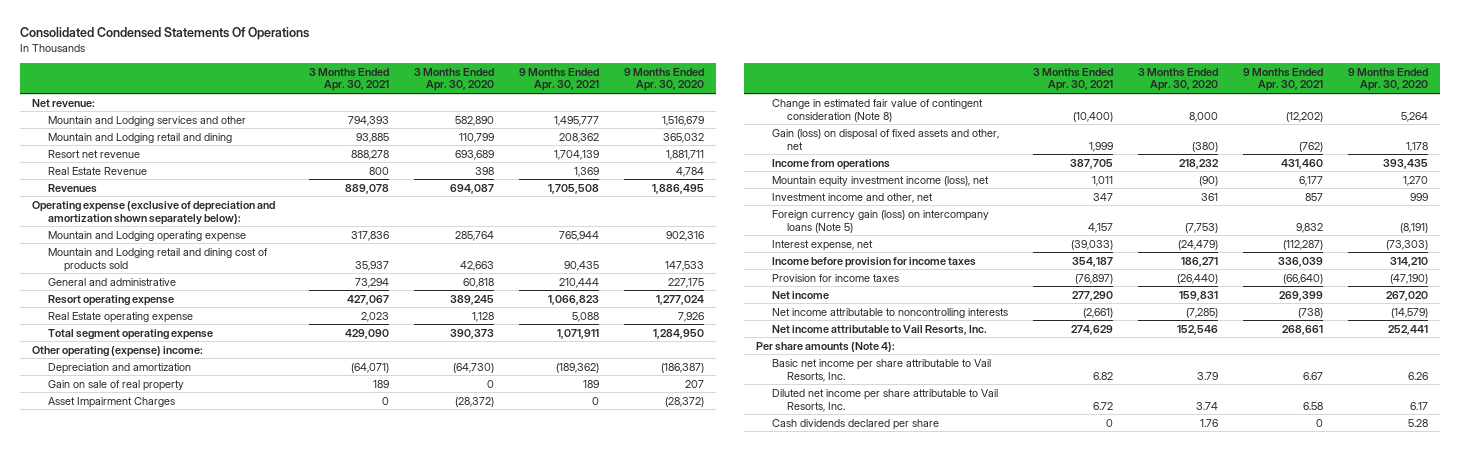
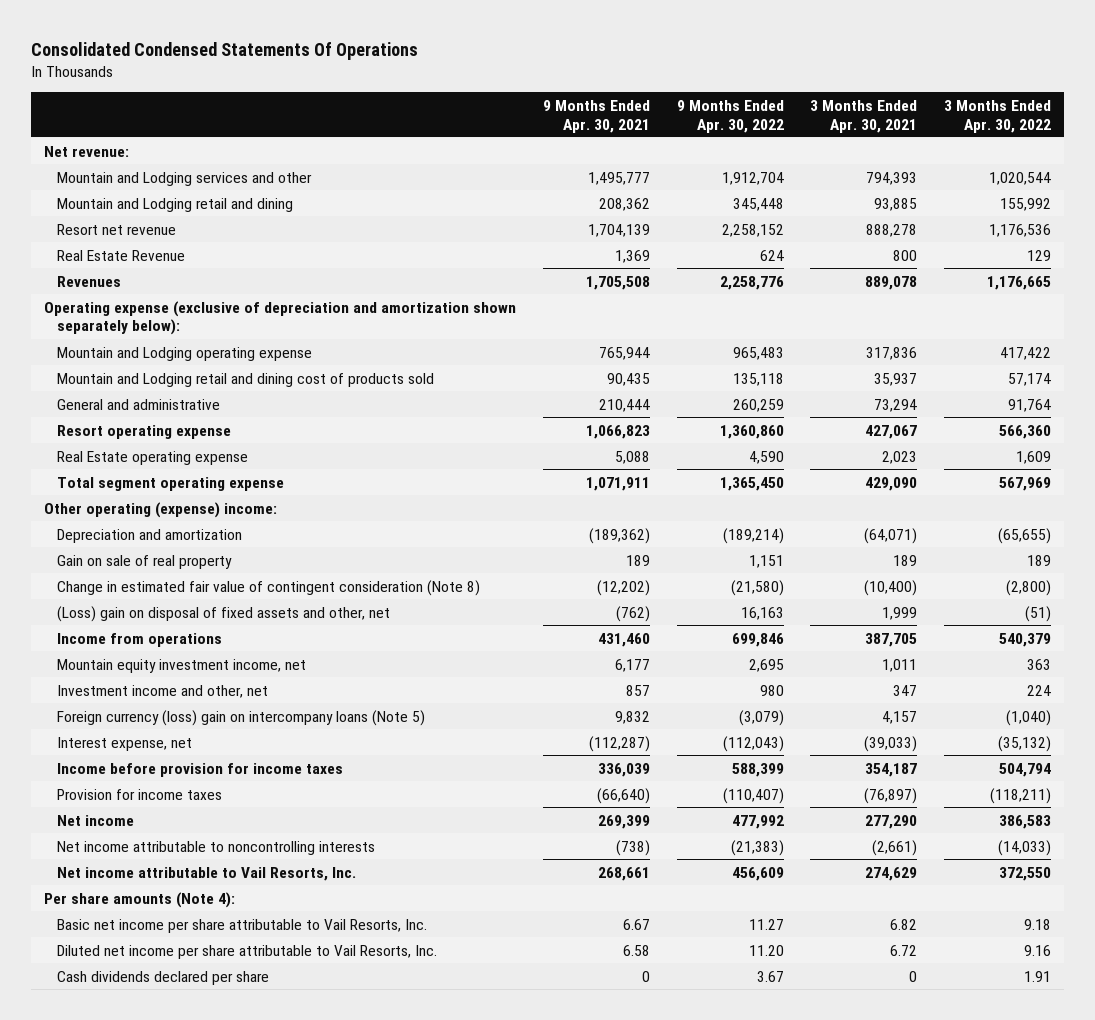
[413,67,494,92] 3 Months Ended Apr. 30, 2020 -> none
[623,67,704,92] 9 Months Ended Apr. 30, 2020 -> none
none -> [676,100,784,133] 9 Months Ended Apr. 30, 2022
none -> [943,100,1051,133] 3 Months Ended Apr. 30, 2022
[48,396,176,408] Asset Impairment Charges -> none
[771,128,999,150] Gain (loss) on disposal of fixed assets and other, net -> [57,605,391,622] (Loss) gain on disposal of fixed assets and other, net
[771,175,989,187] Mountain equity investment income (loss), net -> [57,658,307,673] Mountain equity investment income, net
[771,209,989,233] Foreign currency gain (loss) on intercompany loans (Note 5) -> [57,709,426,726] Foreign currency (loss) gain on intercompany loans (Note 5)

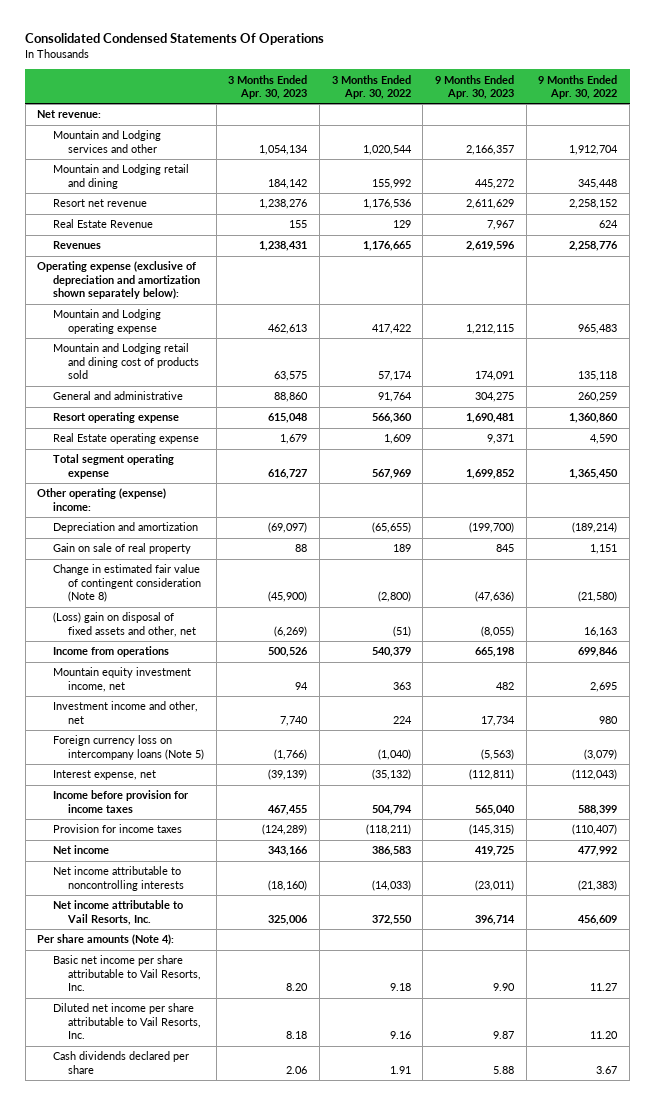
[543,100,651,133] 9 Months Ended Apr. 30, 2021 -> none
[810,100,918,133] 3 Months Ended Apr. 30, 2021 -> none
none -> [228,74,308,100] 3 Months Ended Apr. 30, 2023
none -> [435,74,515,100] 9 Months Ended Apr. 30, 2023
[57,709,426,726] Foreign currency (loss) gain on intercompany loans (Note 5) -> [52,735,204,760] Foreign currency loss on intercompany loans (Note 5)

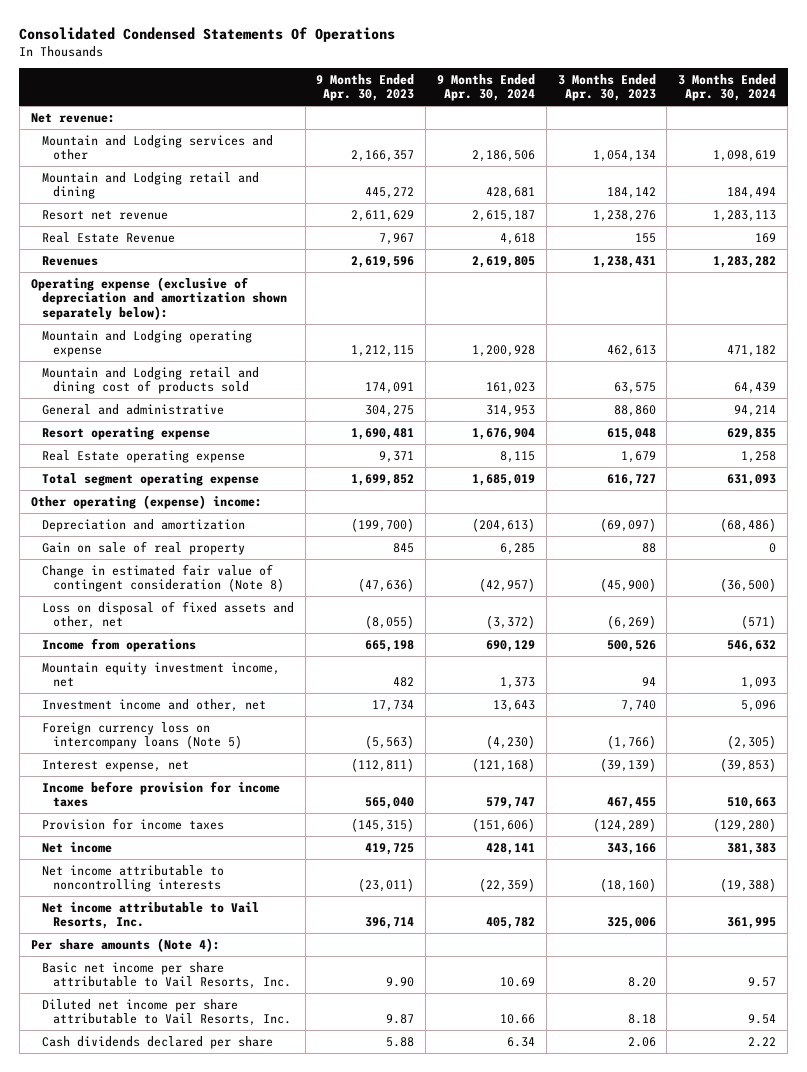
[331,74,411,100] 3 Months Ended Apr. 30, 2022 -> none
[538,74,618,100] 9 Months Ended Apr. 30, 2022 -> none
none -> [437,73,536,102] 9 Months Ended Apr. 30, 2024
none -> [678,73,777,102] 3 Months Ended Apr. 30, 2024
[52,612,196,637] (Loss) gain on disposal of fixed assets and other, net -> [41,600,294,630] Loss on disposal of fixed assets and other, net

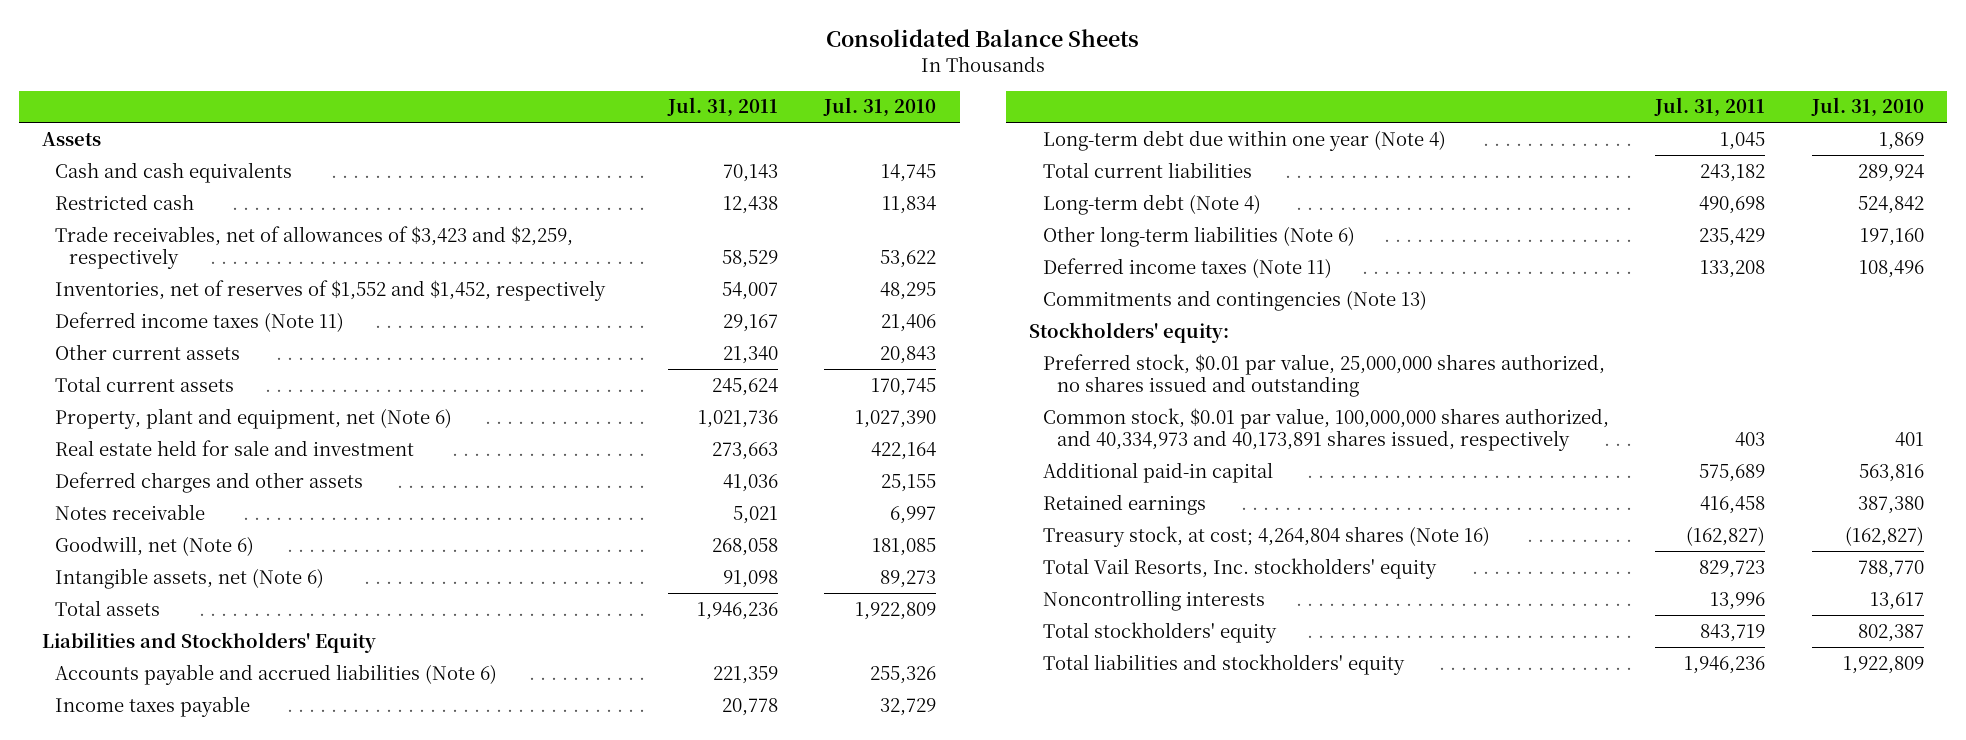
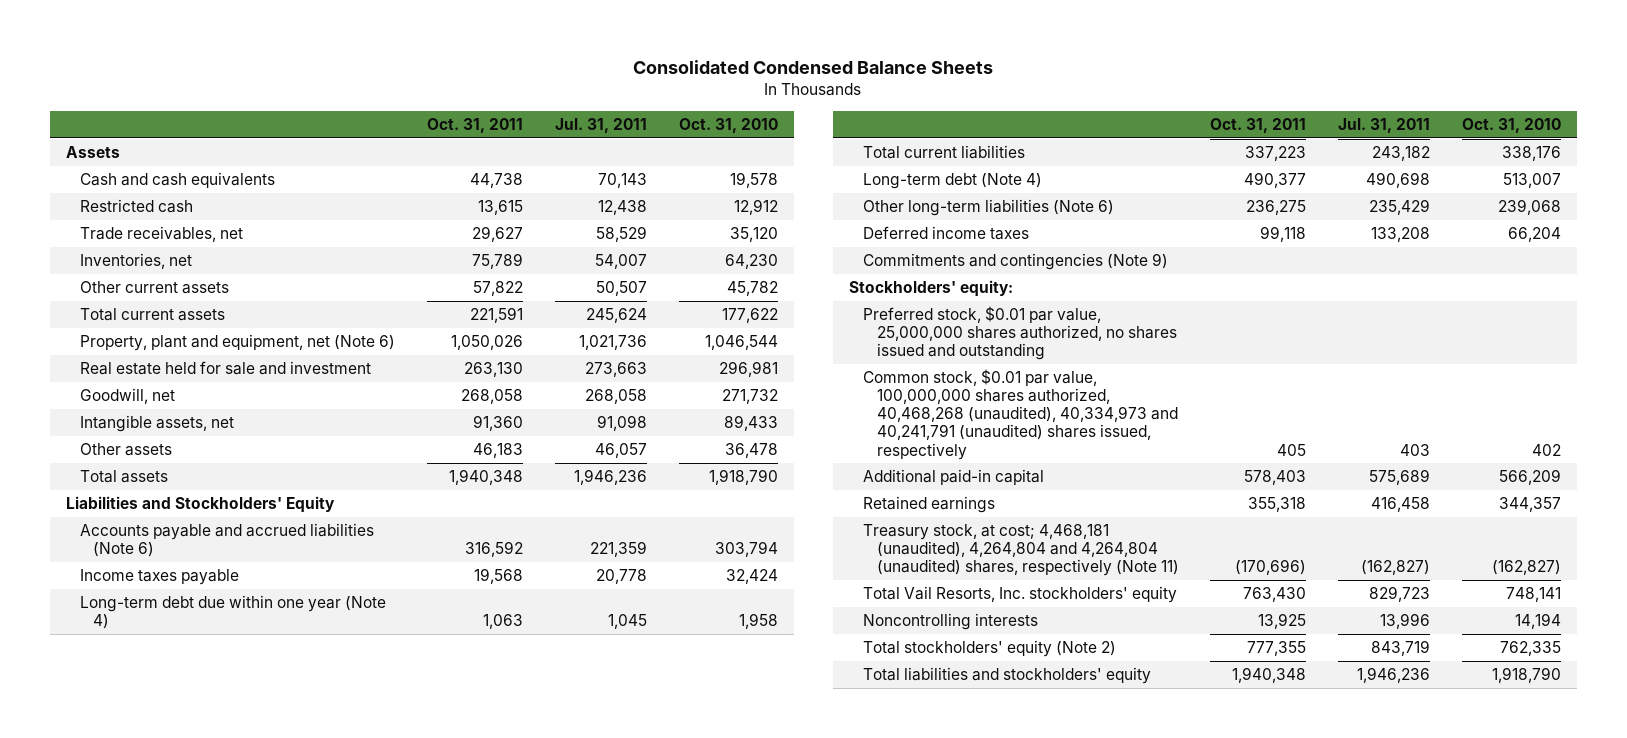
[825,29,1139,48] Consolidated Balance Sheets -> [633,60,994,75] Consolidated Condensed Balance Sheets
[823,97,937,118] Jul. 31, 2010 -> none
none -> [427,118,524,134] Oct. 31, 2011
none -> [679,118,779,134] Oct. 31, 2010
[55,311,345,332] Deferred income taxes (Note 11) -> none
[55,225,574,269] Trade receivables, net of allowances of $3,423 and $2,259, respectively -> [79,226,243,243] Trade receivables, net
[55,279,607,301] Inventories, net of reserves of $1,552 and $1,452, respectively -> [79,253,192,270] Inventories, net
[722,345,778,364] 21,340 -> [596,281,648,297] 50,507
[55,471,364,493] Deferred charges and other assets -> none
[55,503,206,520] Notes receivable -> none
[55,535,255,556] Goodwill, net (Note 6) -> [79,388,175,405] Goodwill, net
[55,567,325,589] Intangible assets, net (Note 6) -> [79,415,234,433] Intangible assets, net
none -> [79,443,172,457] Other assets
[1042,257,1332,278] Deferred income taxes (Note 11) -> [862,226,1029,241] Deferred income taxes
[1042,289,1427,311] Commitments and contingencies (Note 13) -> [862,253,1168,271] Commitments and contingencies (Note 9)
[1042,407,1609,451] Common stock, $0.01 par value, 100,000,000 shares authorized, and 40,334,973 and 40,173,891 shares issued, respectively -> [862,369,1178,460] Common stock, $0.01 par value, 100,000,000 shares authorized, 40,468,268 (unaudited), 40,334,973 and 40,241,791 (unaudited) shares issued, respectively
[1042,525,1490,547] Treasury stock, at cost; 4,264,804 shares (Note 16) -> [862,524,1179,577] Treasury stock, at cost; 4,468,181 (unaudited), 4,264,804 and 4,264,804 (unaudited) shares, respectively (Note 11)
[1042,621,1277,643] Total stockholders' equity -> [862,640,1116,658] Total stockholders' equity (Note 2)

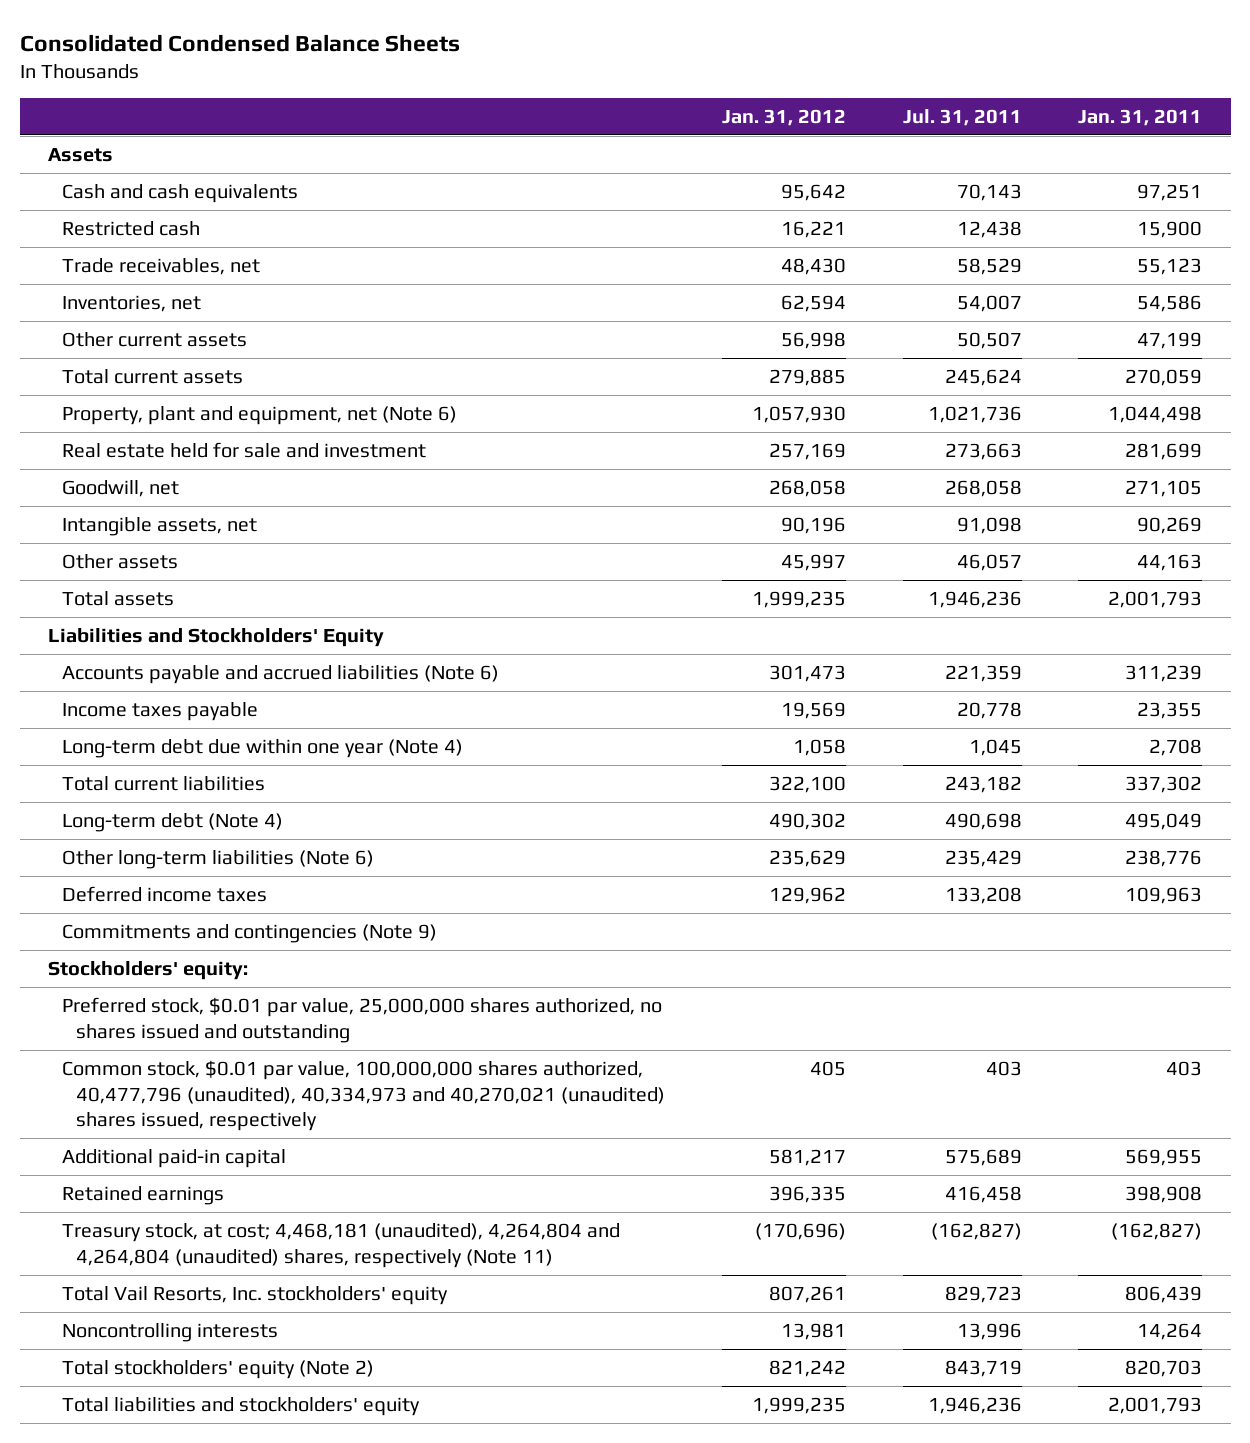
[427,118,524,134] Oct. 31, 2011 -> none
[679,118,779,134] Oct. 31, 2010 -> none
none -> [722,108,847,126] Jan. 31, 2012
none -> [1078,108,1203,126] Jan. 31, 2011
[862,369,1178,460] Common stock, $0.01 par value, 100,000,000 shares authorized, 40,468,268 (unaudited), 40,334,973 and 40,241,791 (unaudited) shares issued, respectively -> [62,1060,666,1132] Common stock, $0.01 par value, 100,000,000 shares authorized, 40,477,796 (unaudited), 40,334,973 and 40,270,021 (unaudited) shares issued, respectively

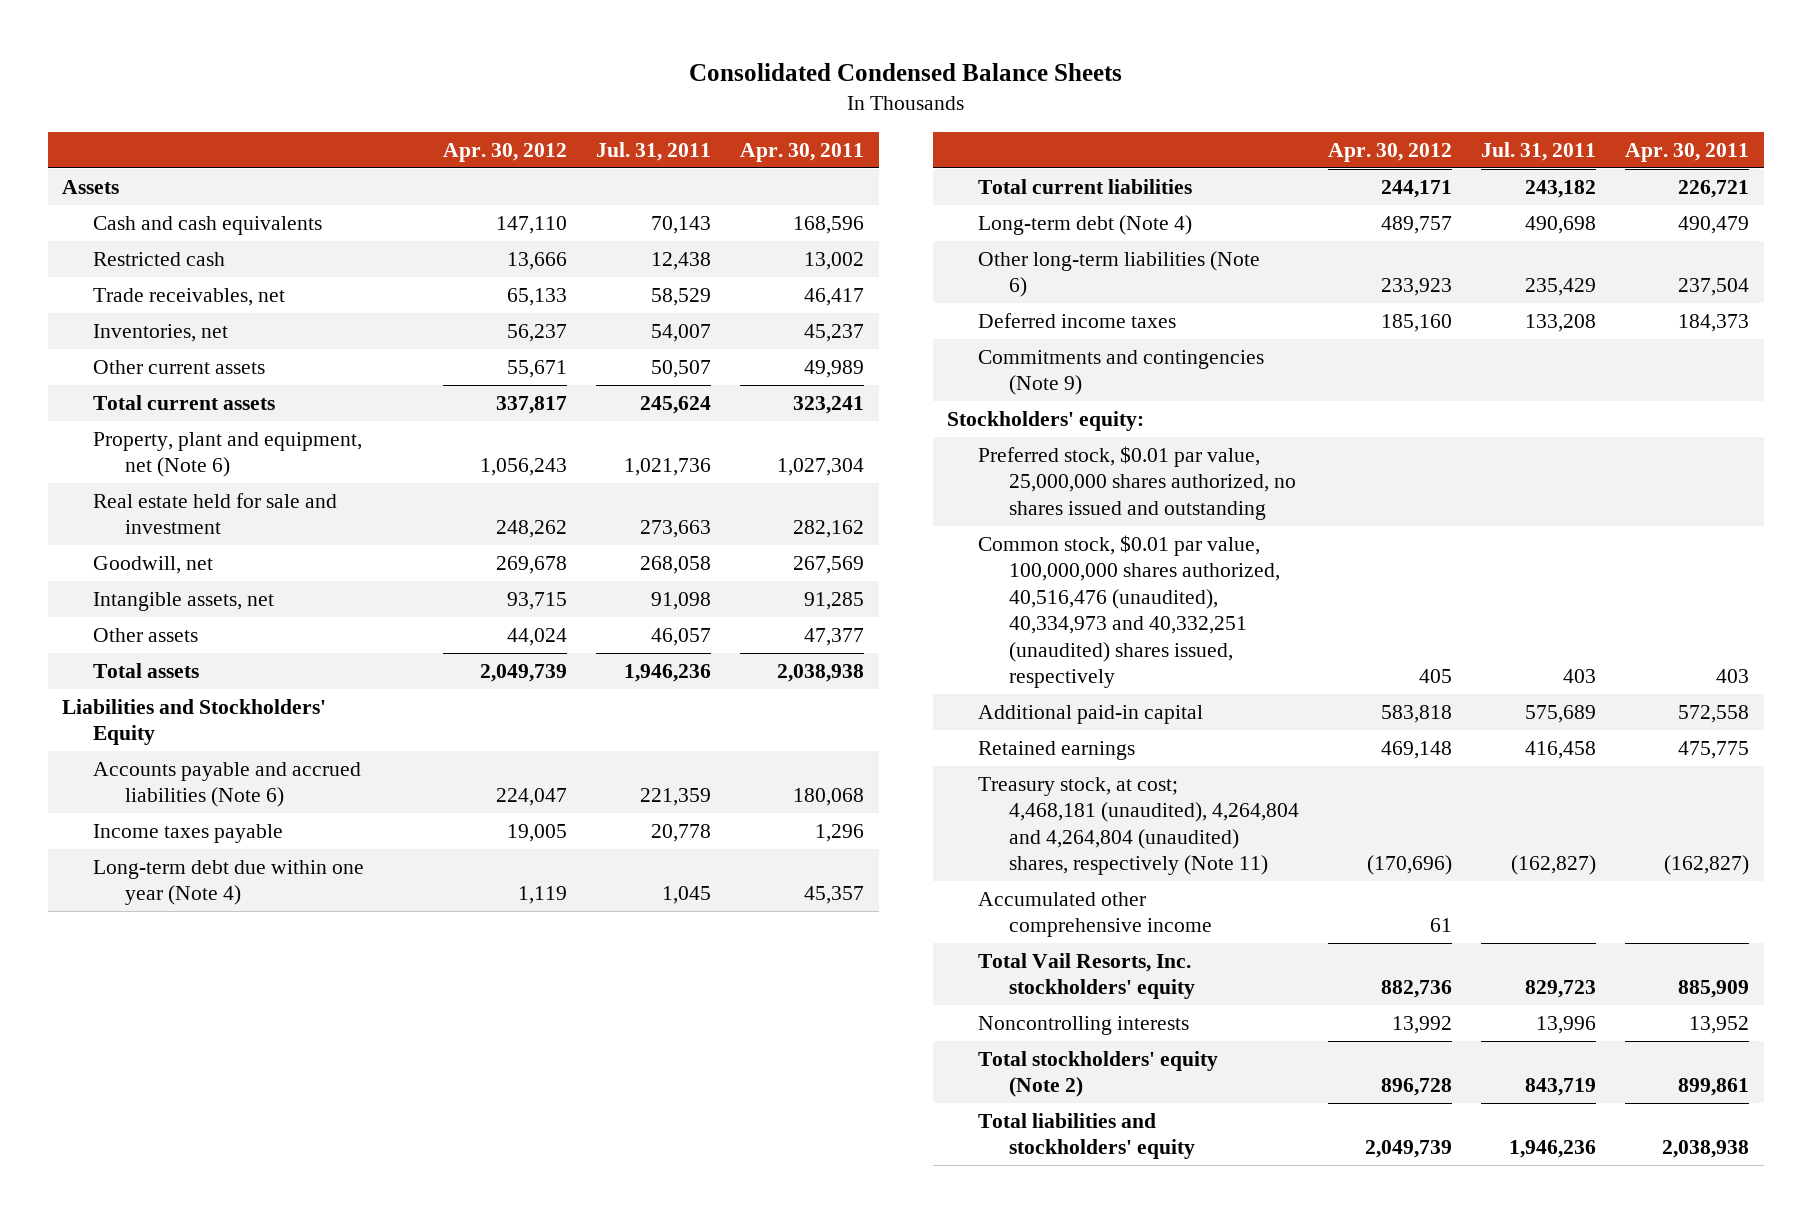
[722,108,847,126] Jan. 31, 2012 -> none
[1078,108,1203,126] Jan. 31, 2011 -> none
none -> [443,142,568,162] Apr. 30, 2012
none -> [740,142,865,162] Apr. 30, 2011
[62,1060,666,1132] Common stock, $0.01 par value, 100,000,000 shares authorized, 40,477,796 (unaudited), 40,334,973 and 40,270,021 (unaudited) shares issued, respectively -> [978,534,1281,689] Common stock, $0.01 par value, 100,000,000 shares authorized, 40,516,476 (unaudited), 40,334,973 and 40,332,251 (unaudited) shares issued, respectively
none -> [978,891,1213,938] Accumulated other comprehensive income

